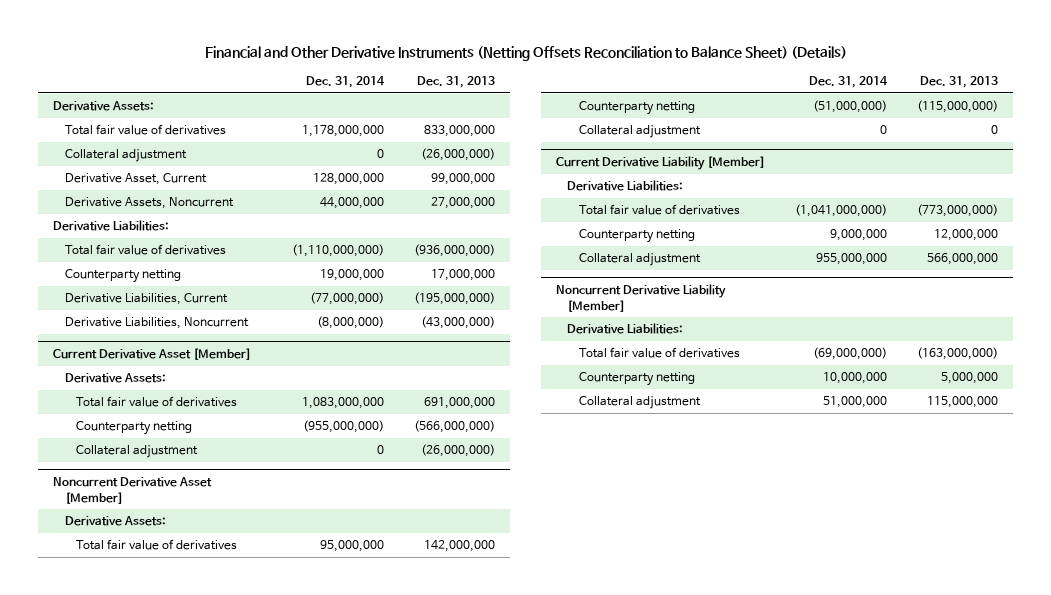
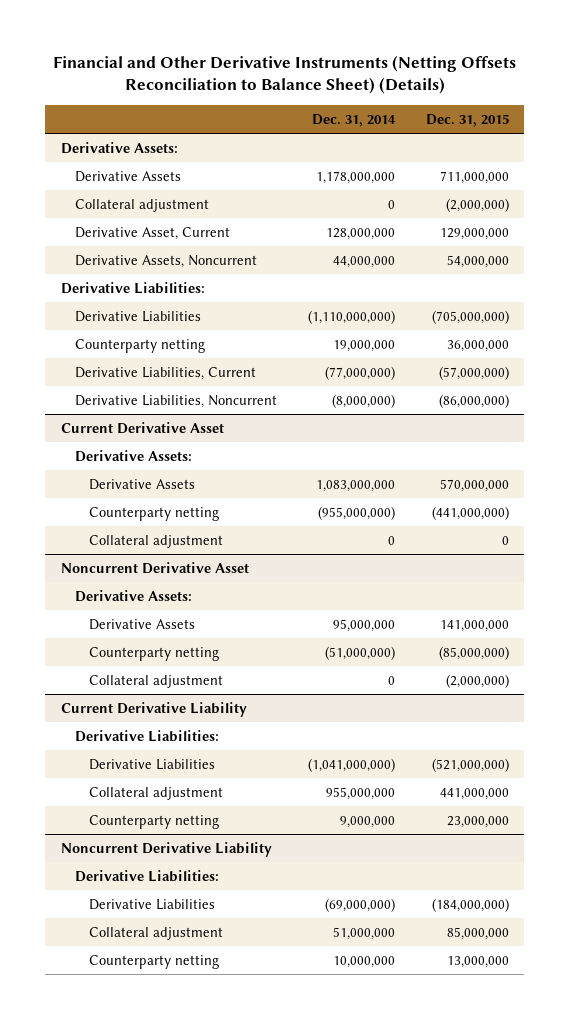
[417,76,496,89] Dec. 31, 2013 -> none
none -> [425,113,509,127] Dec. 31, 2015
[64,124,226,136] Total fair value of derivatives -> [74,170,181,182] Derivative Assets
[64,244,226,256] Total fair value of derivatives -> [74,310,201,322] Derivative Liabilities
[53,348,252,361] Current Derivative Asset [Member] -> [60,421,224,434] Current Derivative Asset
[76,396,238,408] Total fair value of derivatives -> [89,478,196,490] Derivative Assets
[53,477,213,504] Noncurrent Derivative Asset [Member] -> [60,561,249,574] Noncurrent Derivative Asset
[76,539,238,551] Total fair value of derivatives -> [89,618,196,630] Derivative Assets
[555,156,765,171] Current Derivative Liability [Member] -> [60,701,247,717] Current Derivative Liability
[579,229,696,244] Counterparty netting -> none
[579,204,741,216] Total fair value of derivatives -> [89,758,216,770] Derivative Liabilities
none -> [89,814,220,829] Counterparty netting
[555,284,726,312] Noncurrent Derivative Liability [Member] -> [60,841,272,857] Noncurrent Derivative Liability
[579,372,696,387] Counterparty netting -> none
[579,347,741,359] Total fair value of derivatives -> [89,898,216,910] Derivative Liabilities
none -> [89,954,220,969] Counterparty netting

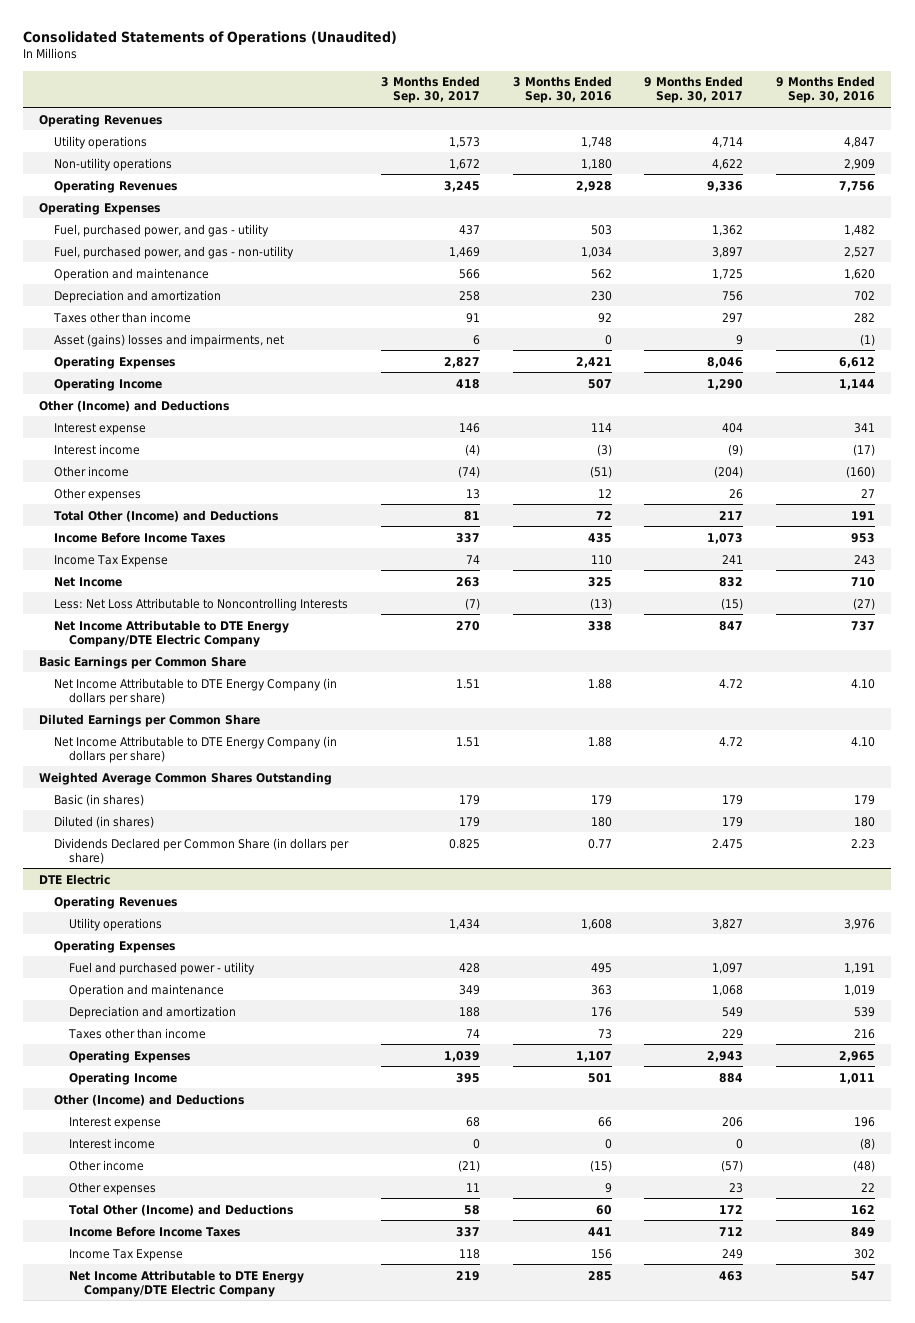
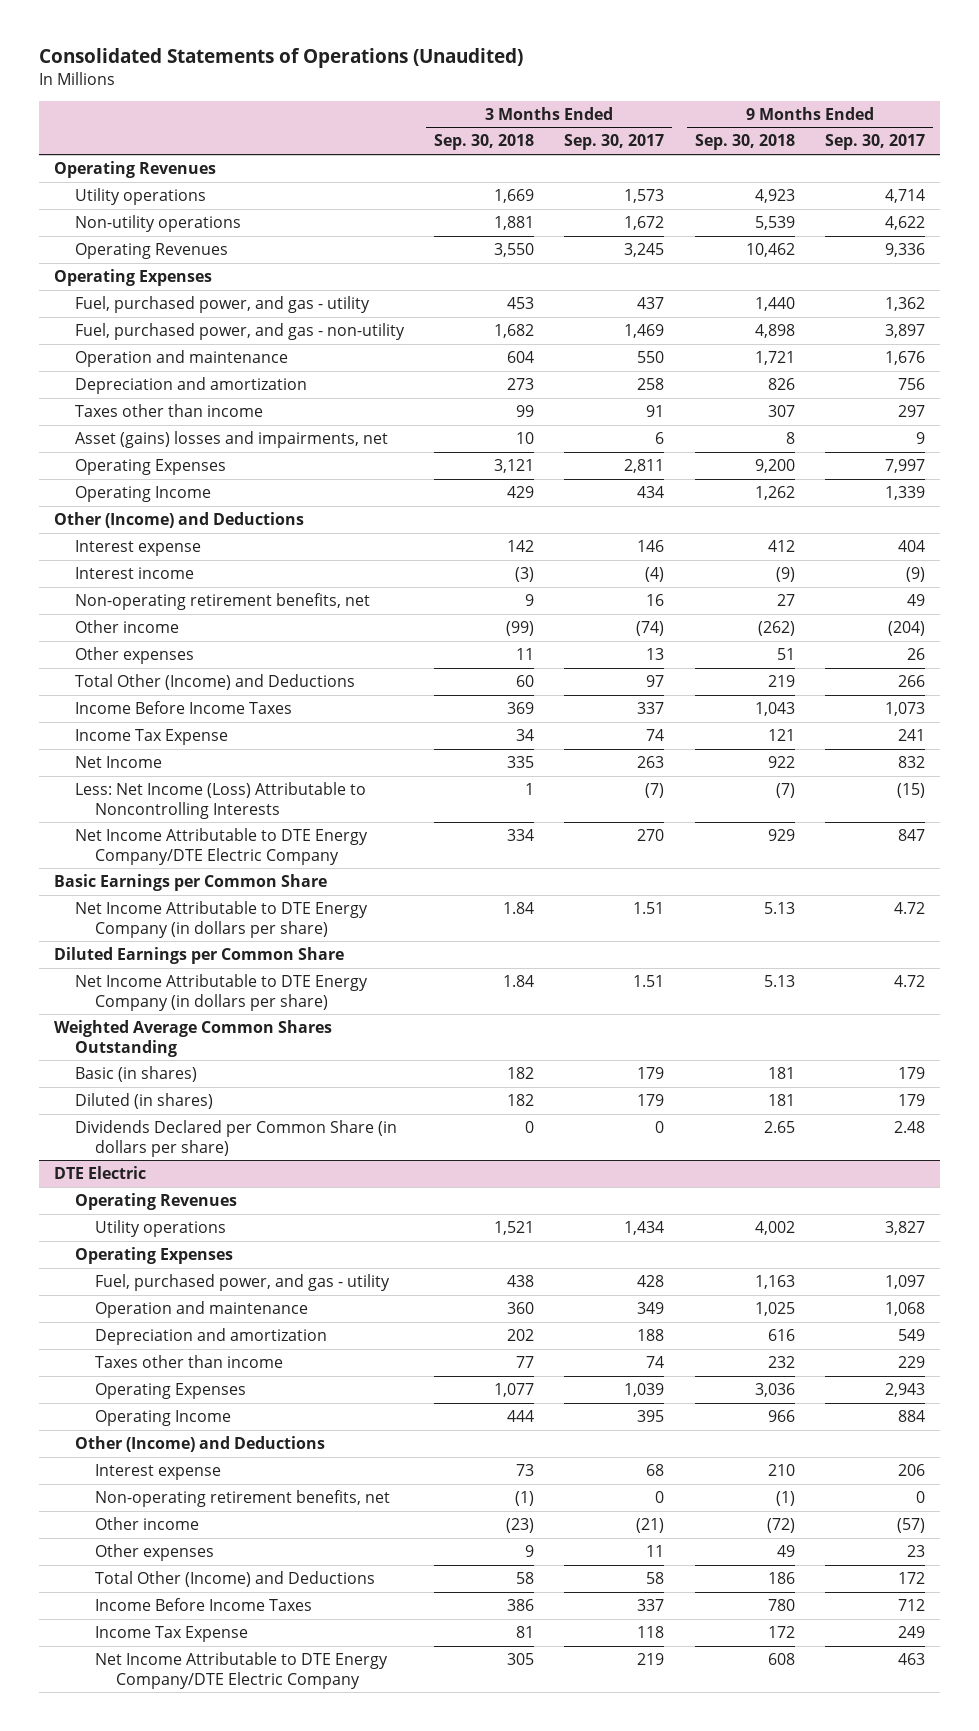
[512,76,612,104] 3 Months Ended Sep. 30, 2016 -> none
[776,76,876,104] 9 Months Ended Sep. 30, 2016 -> none
none -> [434,134,535,151] Sep. 30, 2018
none -> [694,134,795,151] Sep. 30, 2018
[459,268,481,279] 566 -> [637,350,665,363] 550
[712,268,744,280] 1,725 -> [885,350,926,365] 1,676
[444,356,481,368] 2,827 -> [624,458,665,473] 2,811
[707,356,744,368] 8,046 -> [885,458,926,473] 7,997
[456,378,481,389] 418 -> [637,485,665,498] 434
[707,378,744,390] 1,290 -> [885,485,926,500] 1,339
none -> [74,592,370,610] Non-operating retirement benefits, net
[464,510,481,521] 81 -> [646,674,665,687] 97
[719,510,744,520] 217 -> [898,674,926,687] 266
[54,597,349,611] Less: Net Loss Attributable to Noncontrolling Interests -> [74,781,366,819] Less: Net Income (Loss) Attributable to Noncontrolling Interests
[449,838,481,849] 0.825 -> [655,1120,665,1133] 0
[712,838,744,849] 2.475 -> [894,1120,926,1133] 2.48
[69,961,256,975] Fuel and purchased power - utility -> [95,1273,391,1291] Fuel, purchased power, and gas - utility
[69,1137,156,1149] Interest income -> none
none -> [95,1489,391,1507] Non-operating retirement benefits, net

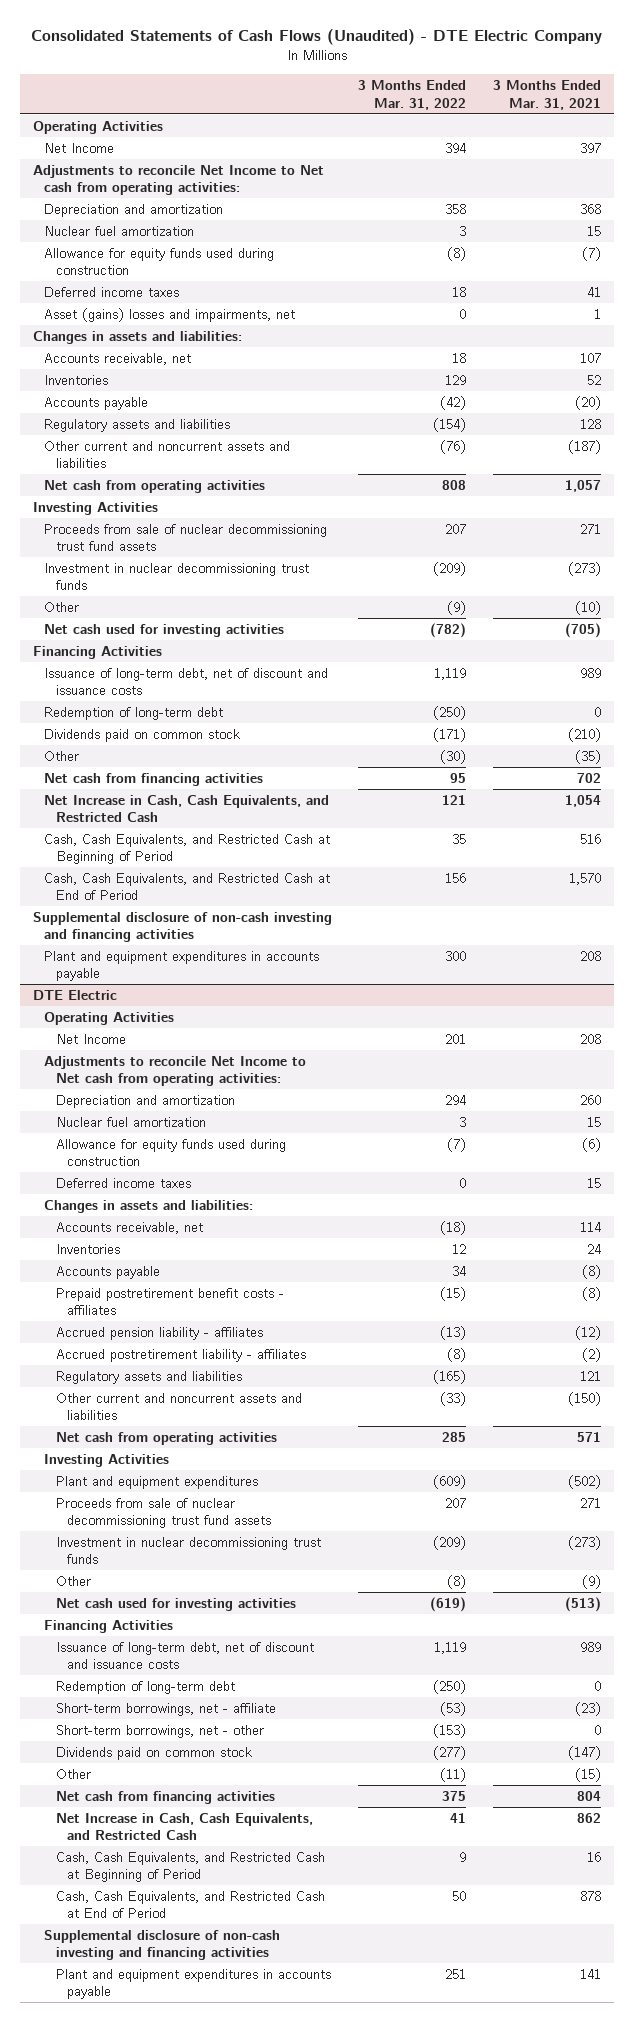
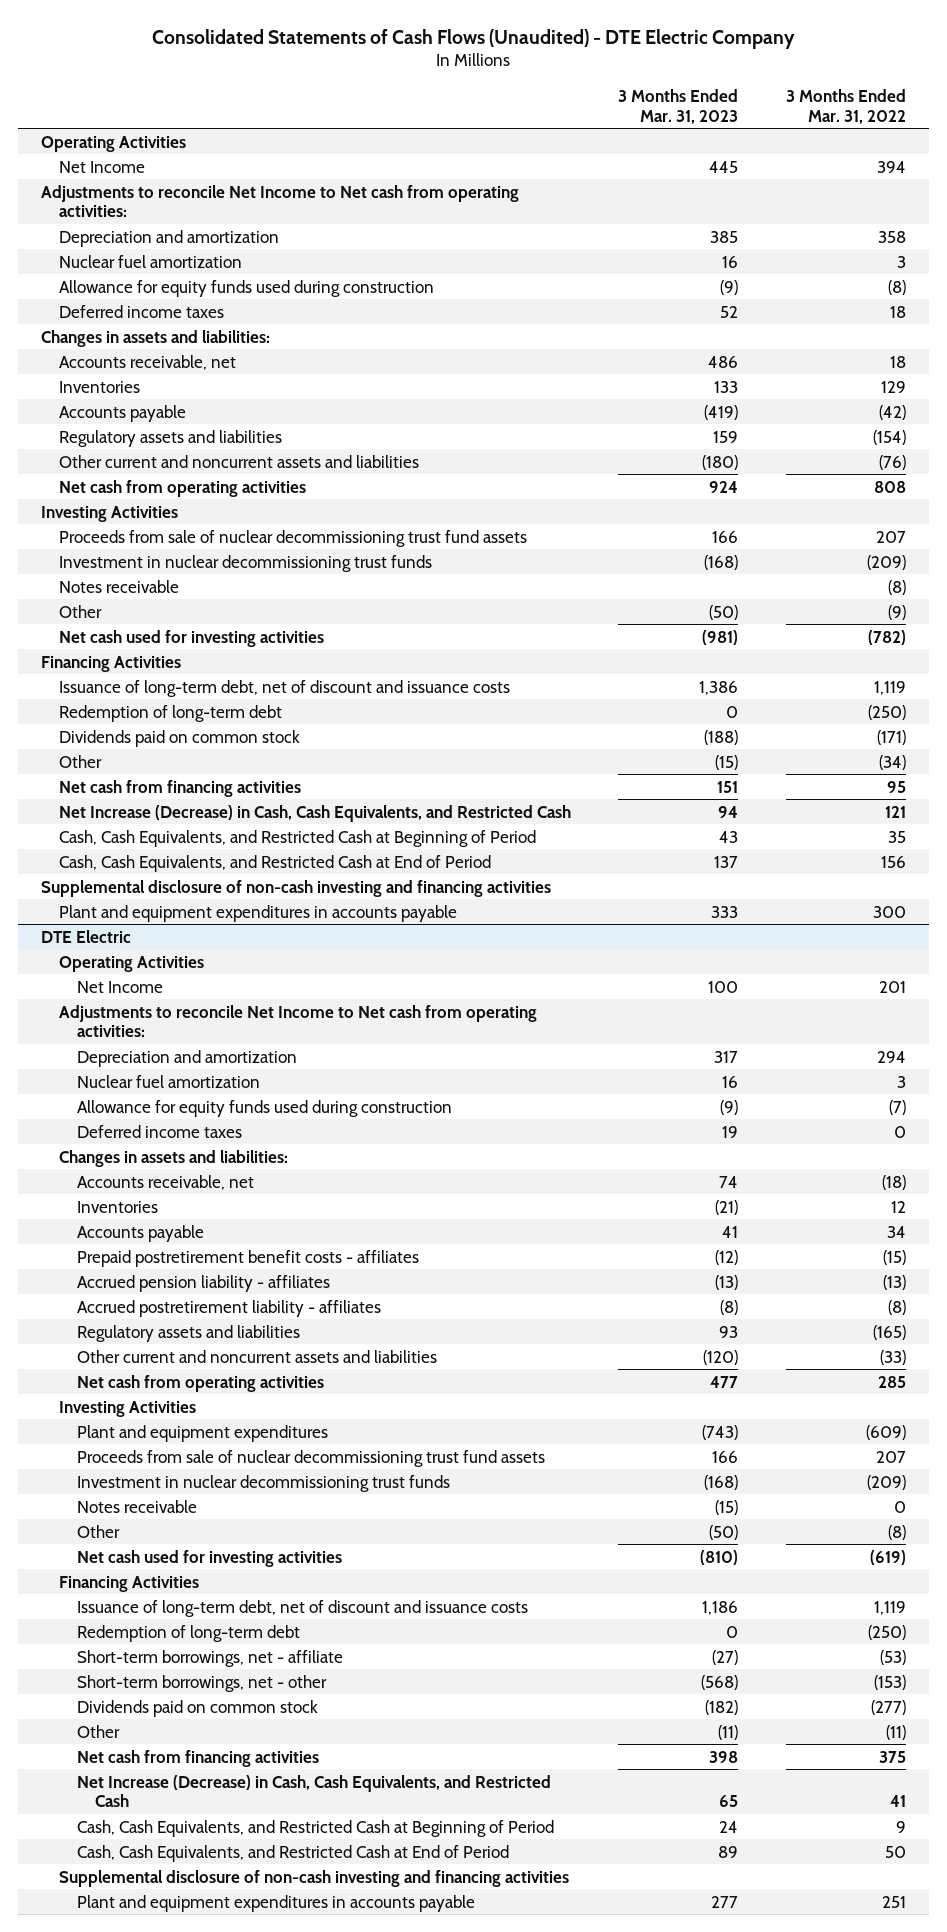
[493,80,602,110] 3 Months Ended Mar. 31, 2021 -> none
none -> [618,88,739,124] 3 Months Ended Mar. 31, 2023
[44,307,296,322] Asset (gains) losses and impairments, net -> none
none -> [59,579,180,593] Notes receivable
[440,749,467,764] (30) -> [878,754,906,770] (34)
[44,794,330,823] Net Increase in Cash, Cash Equivalents, and Restricted Cash -> [59,804,572,822] Net Increase (Decrease) in Cash, Cash Equivalents, and Restricted Cash
none -> [76,1499,197,1513] Notes receivable
[55,1812,313,1841] Net Increase in Cash, Cash Equivalents, and Restricted Cash -> [76,1774,551,1808] Net Increase (Decrease) in Cash, Cash Equivalents, and Restricted Cash

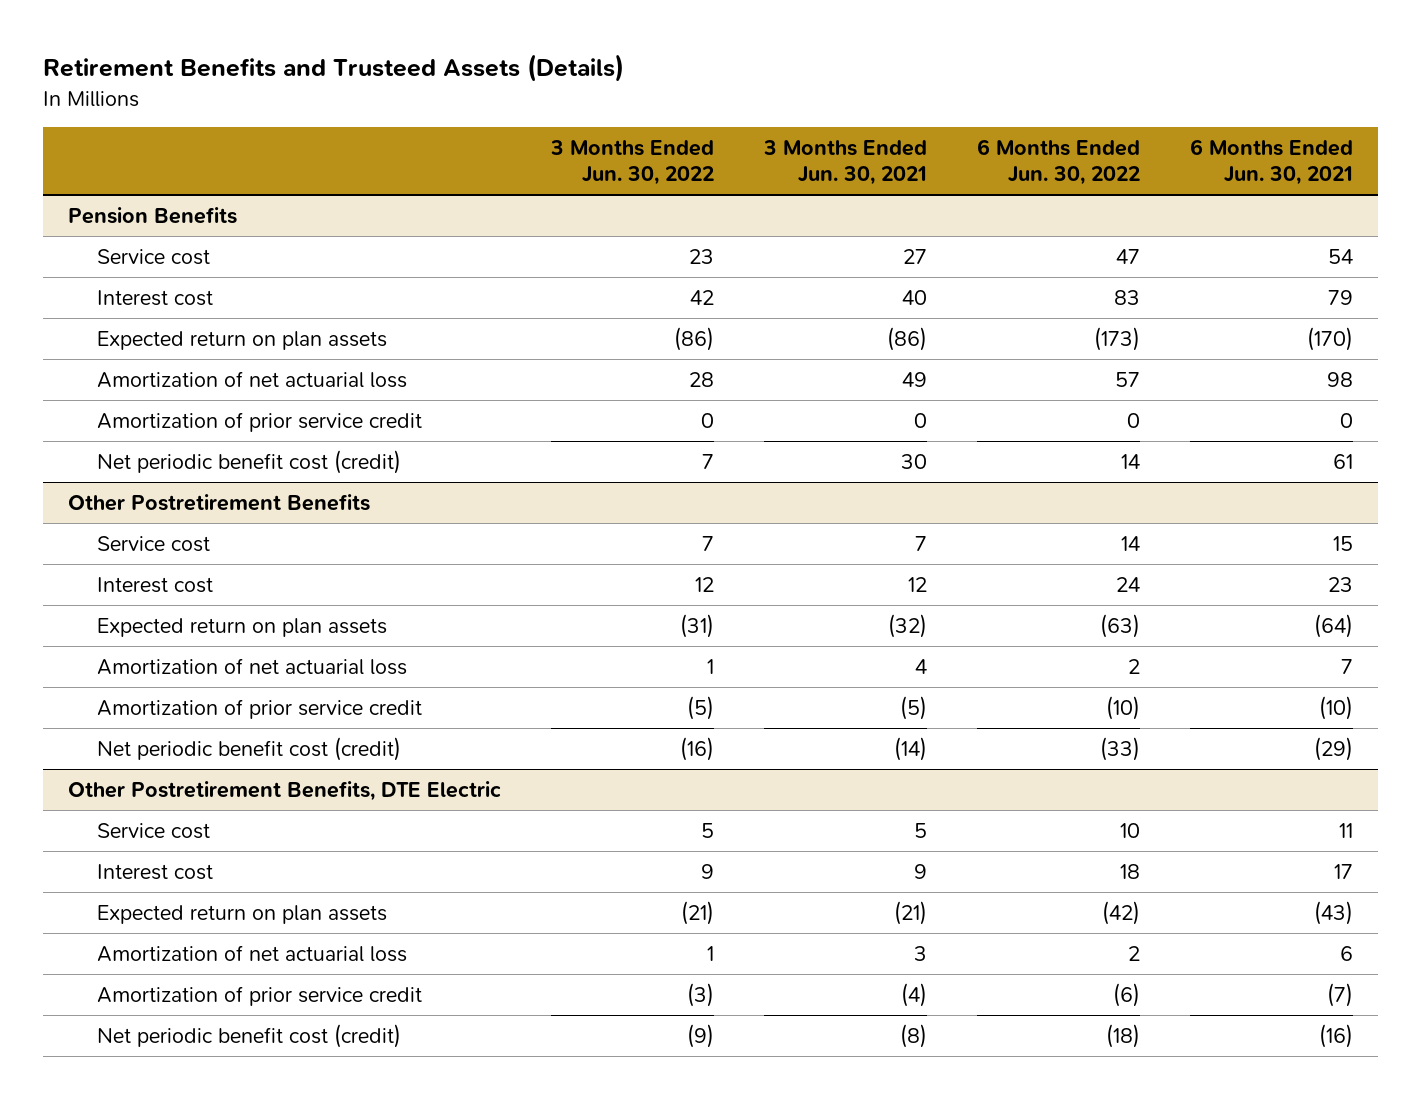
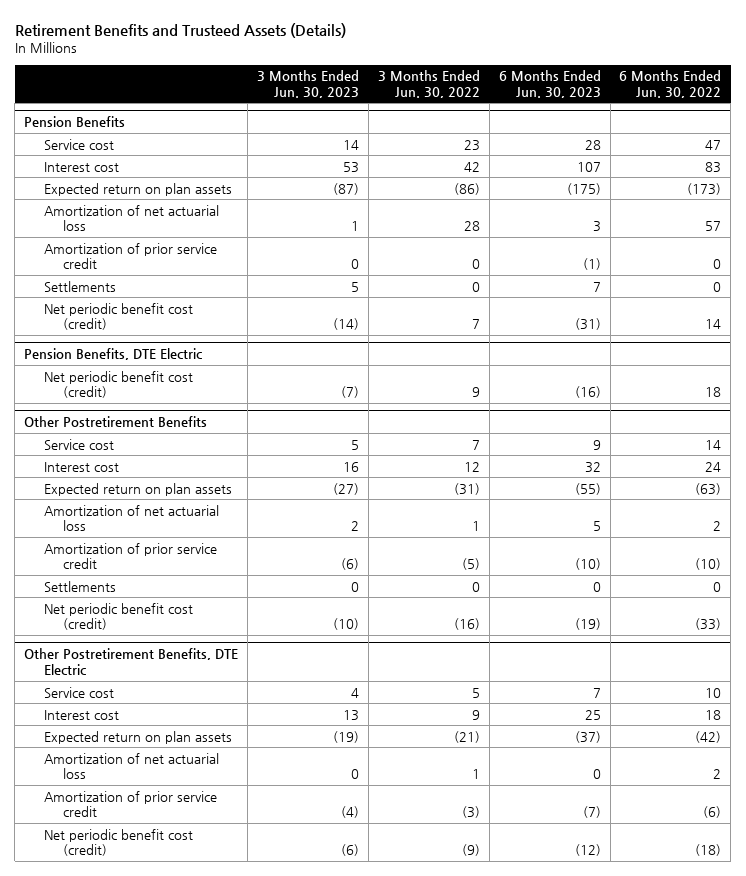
[762,139,927,186] 3 Months Ended Jun. 30, 2021 -> none
[1189,138,1353,186] 6 Months Ended Jun. 30, 2021 -> none
none -> [257,70,360,98] 3 Months Ended Jun. 30, 2023
none -> [498,70,601,98] 6 Months Ended Jun. 30, 2023
none -> [43,280,116,292] Settlements
none -> [24,348,203,361] Pension Benefits, DTE Electric
none -> [43,370,193,399] Net periodic benefit cost (credit)
none -> [43,580,116,592] Settlements

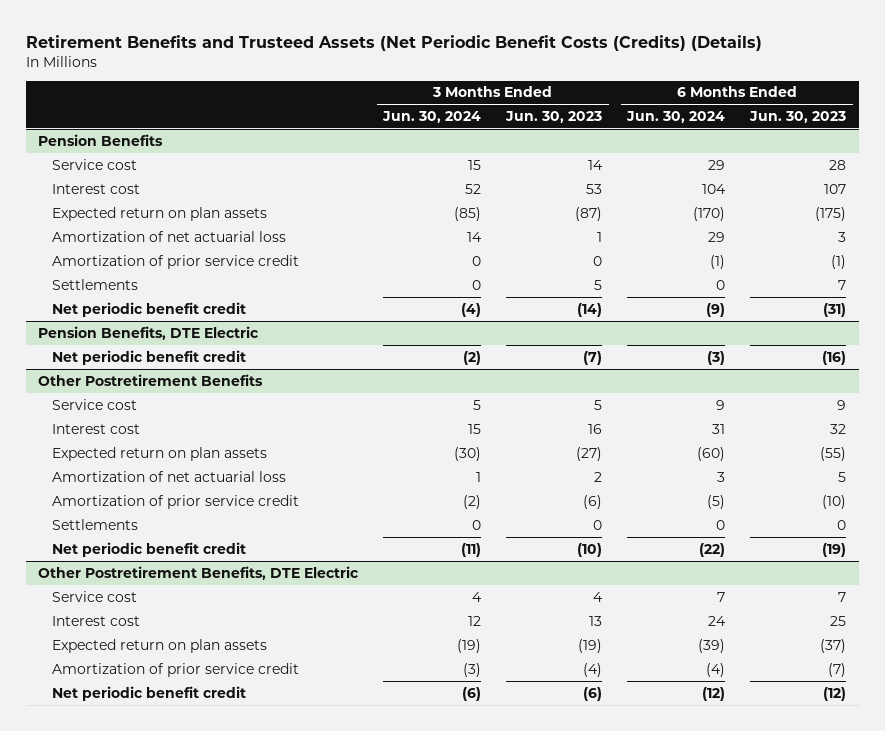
[14,22,346,38] Retirement Benefits and Trusteed Assets (Details) -> [25,34,762,51] Retirement Benefits and Trusteed Assets (Net Periodic Benefit Costs (Credits) (Details)
[377,70,480,98] 3 Months Ended Jun. 30, 2022 -> none
[619,70,722,98] 6 Months Ended Jun. 30, 2022 -> none
none -> [382,110,482,123] Jun. 30, 2024
none -> [626,110,726,123] Jun. 30, 2024
[43,302,193,331] Net periodic benefit cost (credit) -> [51,301,246,317] Net periodic benefit credit
[43,370,193,399] Net periodic benefit cost (credit) -> [51,349,246,365] Net periodic benefit credit
[43,602,193,631] Net periodic benefit cost (credit) -> [51,541,246,557] Net periodic benefit credit
[43,752,219,780] Amortization of net actuarial loss -> none
[43,828,193,857] Net periodic benefit cost (credit) -> [51,685,246,701] Net periodic benefit credit

